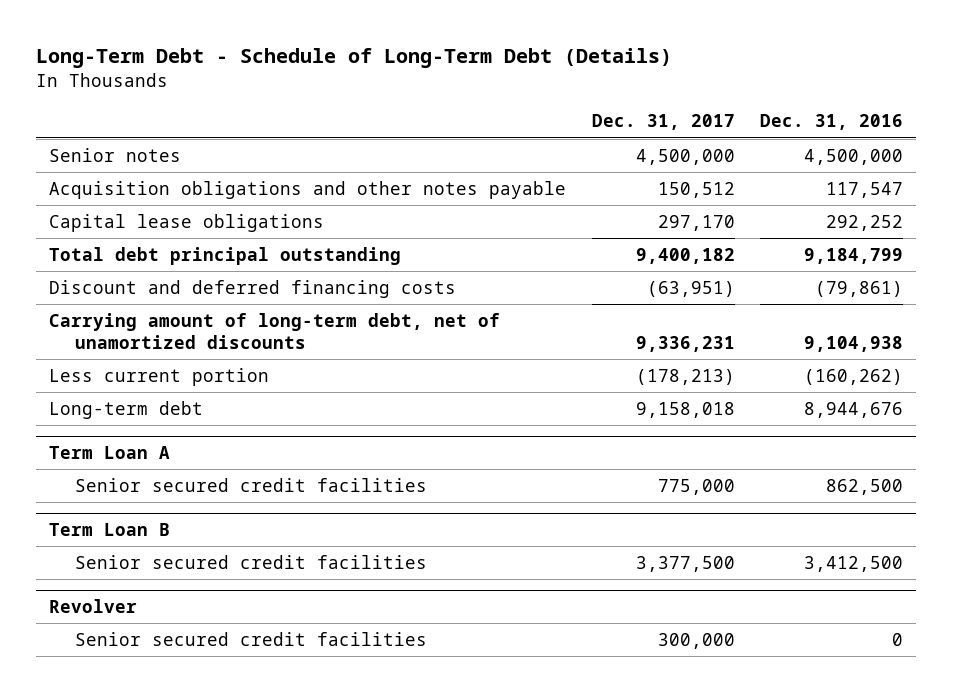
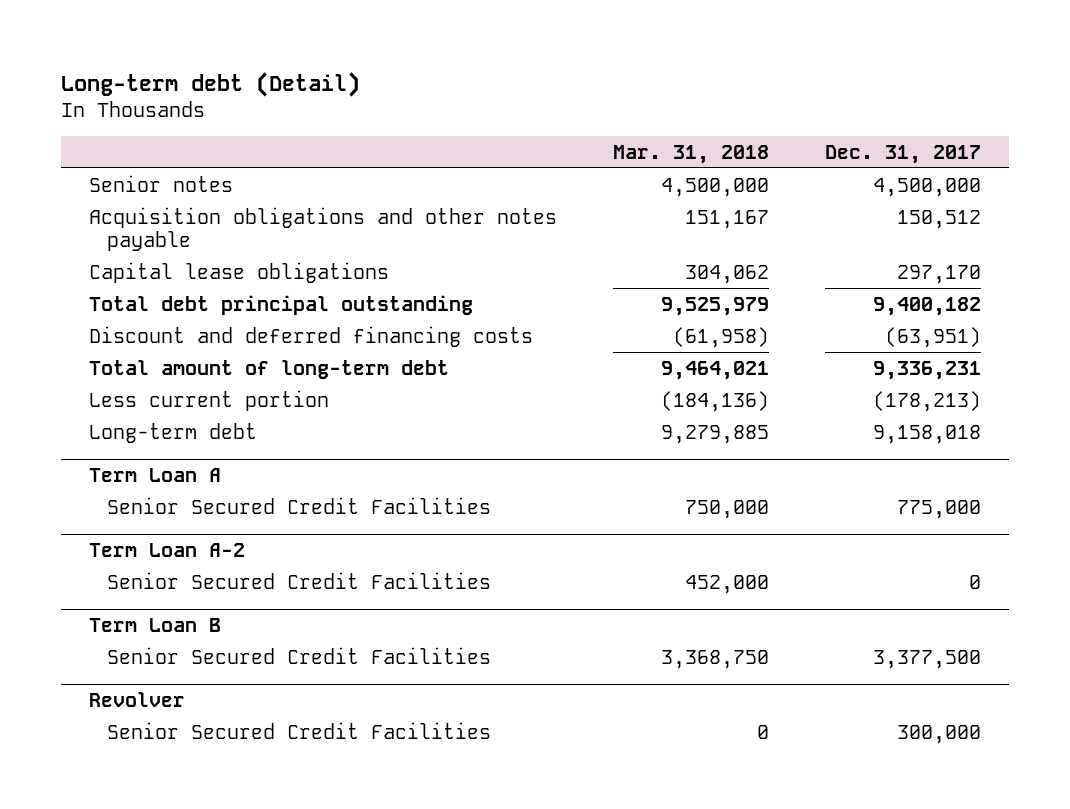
[36,48,673,69] Long-Term Debt - Schedule of Long-Term Debt (Details) -> [60,71,360,97] Long-term debt (Detail)
[760,114,904,131] Dec. 31, 2016 -> none
none -> [612,144,769,164] Mar. 31, 2018
[49,312,501,350] Carrying amount of long-term debt, net of unamortized discounts -> [88,359,449,379] Total amount of long-term debt
[74,477,427,492] Senior secured credit facilities -> [107,496,492,514] Senior Secured Credit Facilities
none -> [88,543,245,558] Term Loan A-2
none -> [107,571,492,589] Senior Secured Credit Facilities
[74,554,427,569] Senior secured credit facilities -> [107,646,492,664] Senior Secured Credit Facilities
[74,631,427,646] Senior secured credit facilities -> [107,721,492,739] Senior Secured Credit Facilities

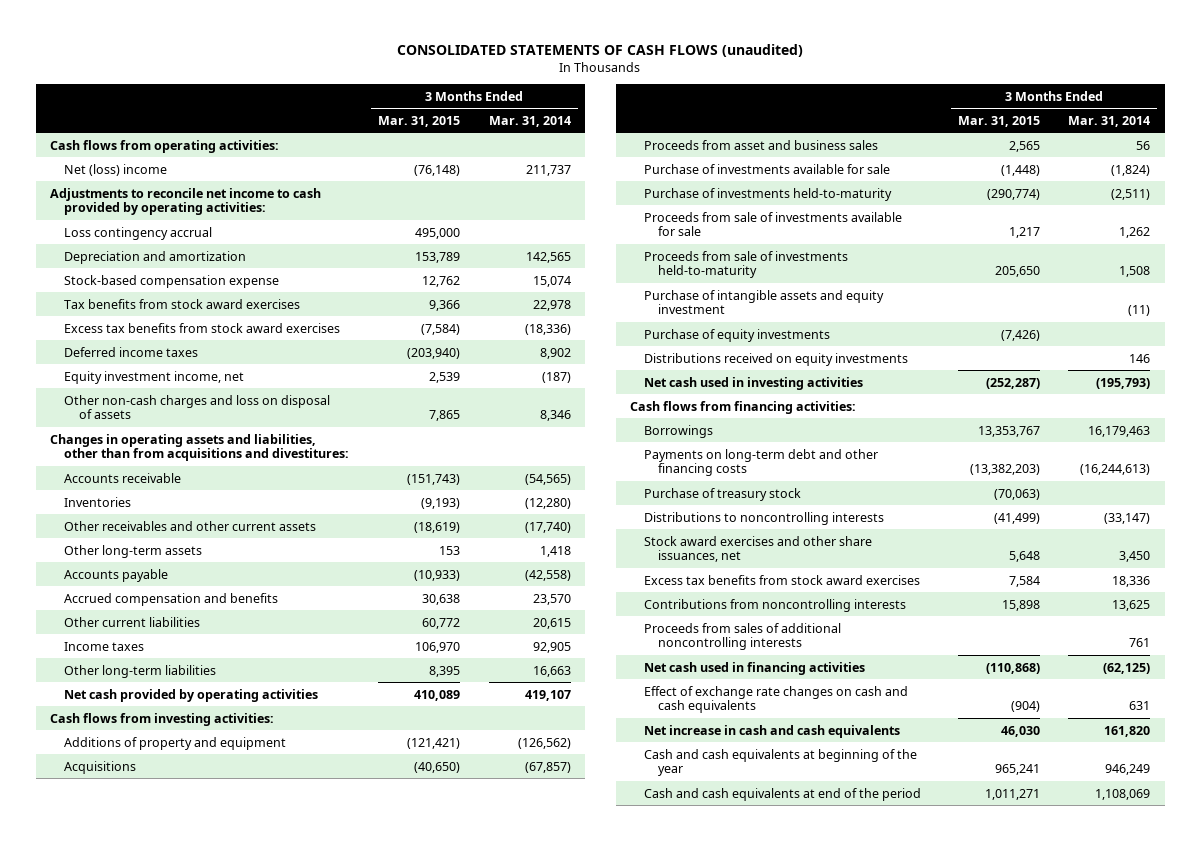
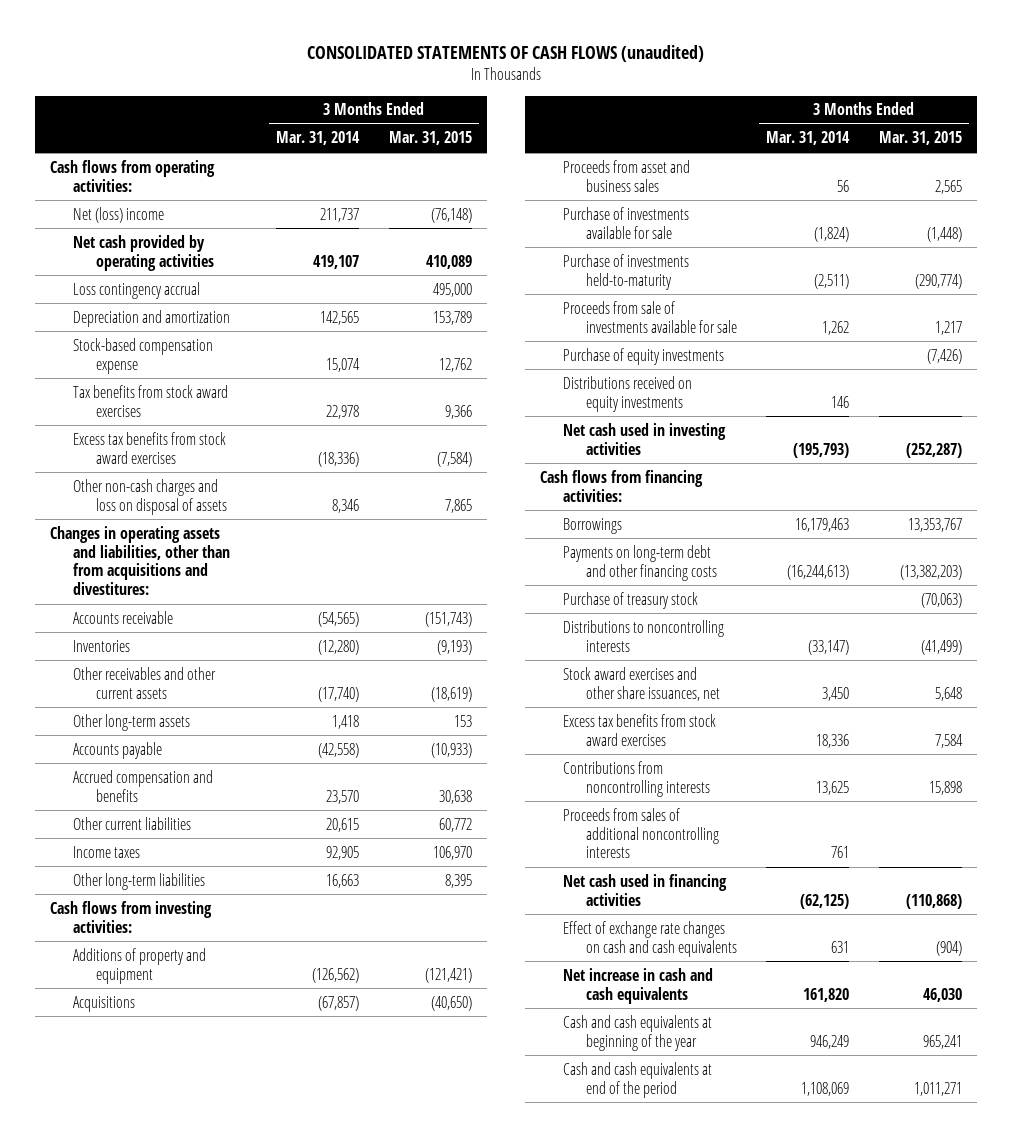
[50,187,322,216] Adjustments to reconcile net income to cash provided by operating activities: -> none
[64,688,319,702] Net cash provided by operating activities -> [72,234,214,271] Net cash provided by operating activities
[64,346,199,357] Deferred income taxes -> none
[64,370,245,384] Equity investment income, net -> none
[644,250,849,279] Proceeds from sale of investments held-to-maturity -> none
[644,289,885,315] Purchase of intangible assets and equity investment -> none

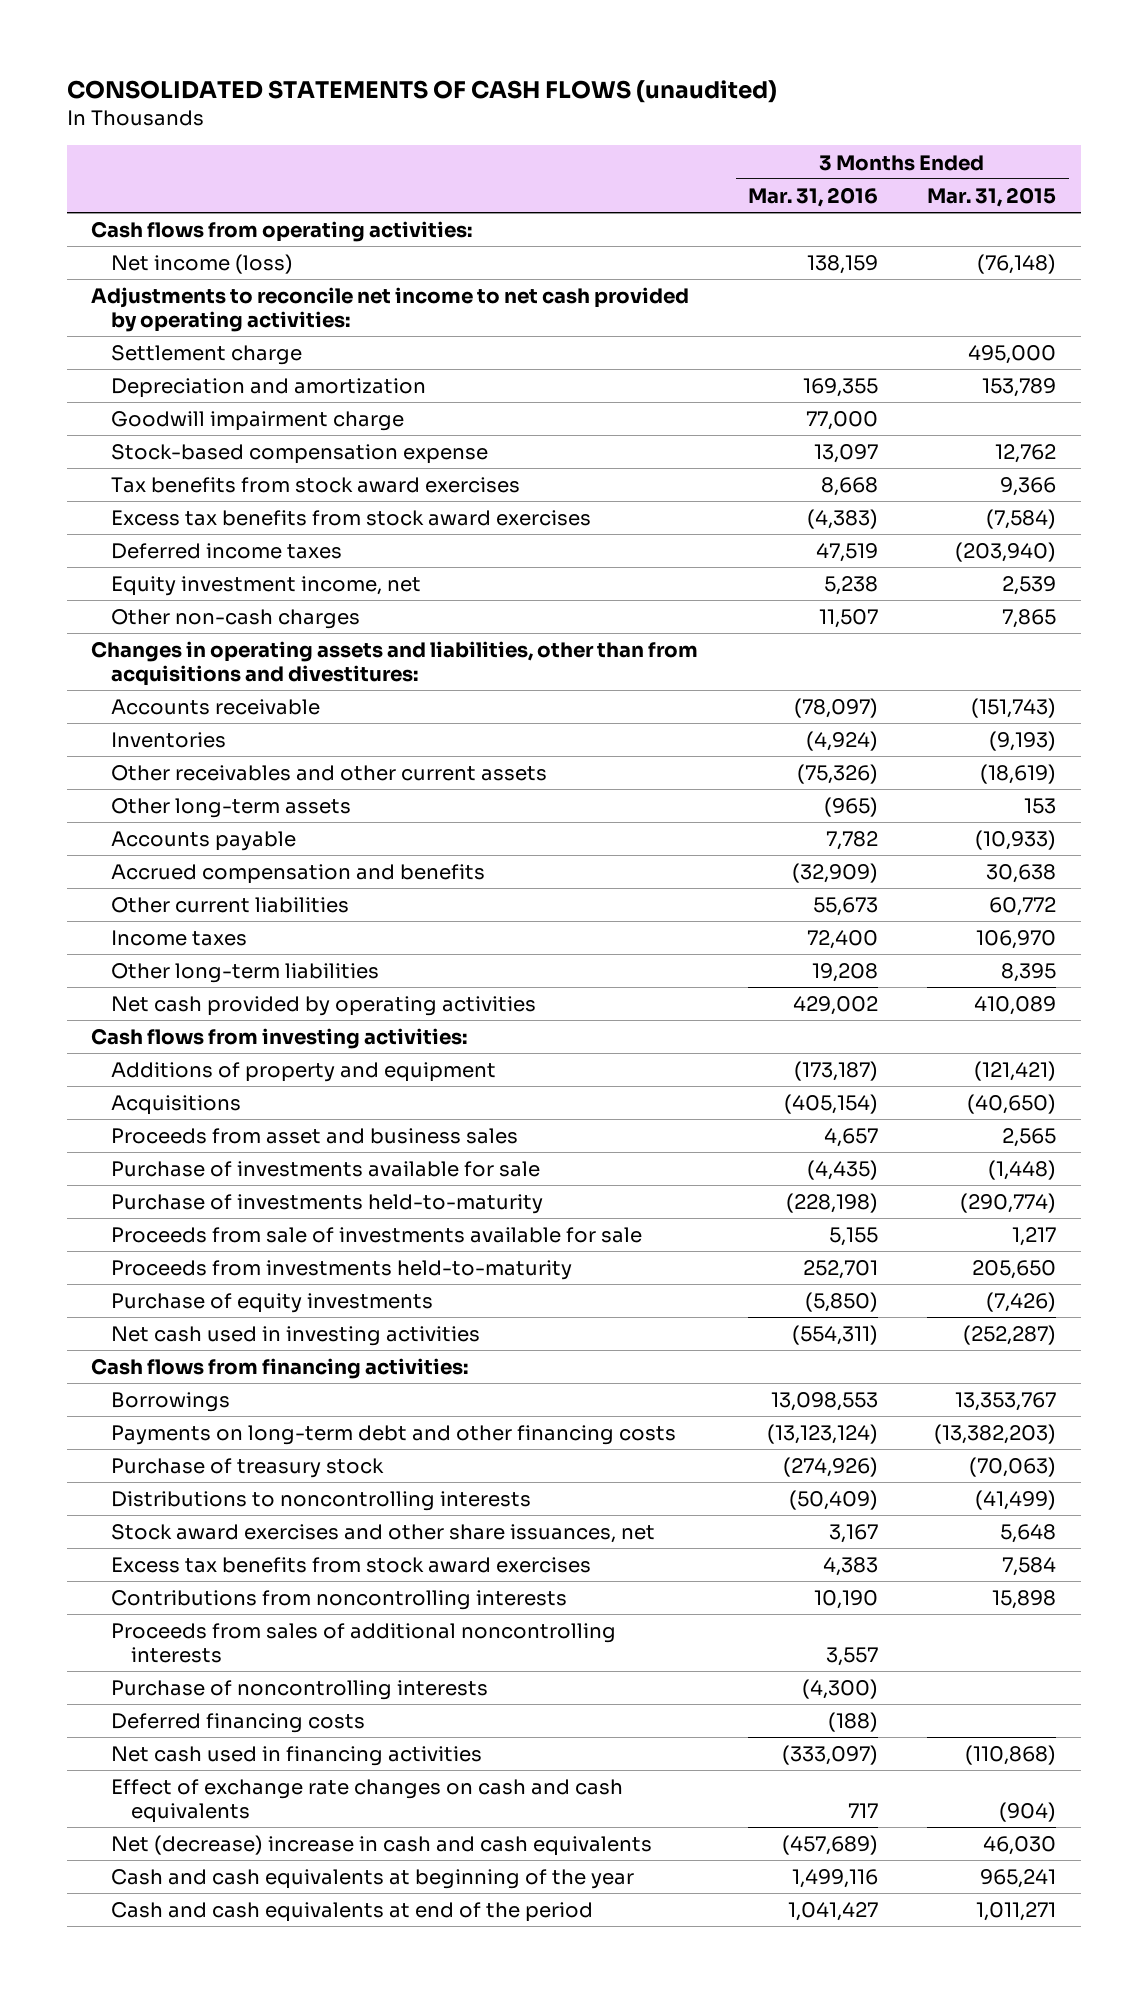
[276,131,361,146] Mar. 31, 2014 -> none
none -> [747,186,878,207] Mar. 31, 2016
[72,206,164,223] Net (loss) income -> [111,254,294,275] Net income (loss)
none -> [91,287,690,333] Adjustments to reconcile net income to net cash provided by operating activities:
[72,281,200,299] Loss contingency accrual -> [111,345,303,366] Settlement charge
none -> [111,411,405,432] Goodwill impairment charge
none -> [111,543,343,560] Deferred income taxes
none -> [111,576,422,597] Equity investment income, net
[72,478,227,515] Other non-cash charges and loss on disposal of assets -> [111,609,361,630] Other non-cash charges
[72,234,214,271] Net cash provided by operating activities -> [111,996,537,1017] Net cash provided by operating activities
none -> [111,1260,573,1281] Proceeds from investments held-to-maturity
[562,375,692,412] Distributions received on equity investments -> none
none -> [111,1680,489,1701] Purchase of noncontrolling interests
none -> [111,1713,366,1734] Deferred financing costs
[562,967,713,1004] Net increase in cash and cash equivalents -> [111,1835,653,1857] Net (decrease) increase in cash and cash equivalents

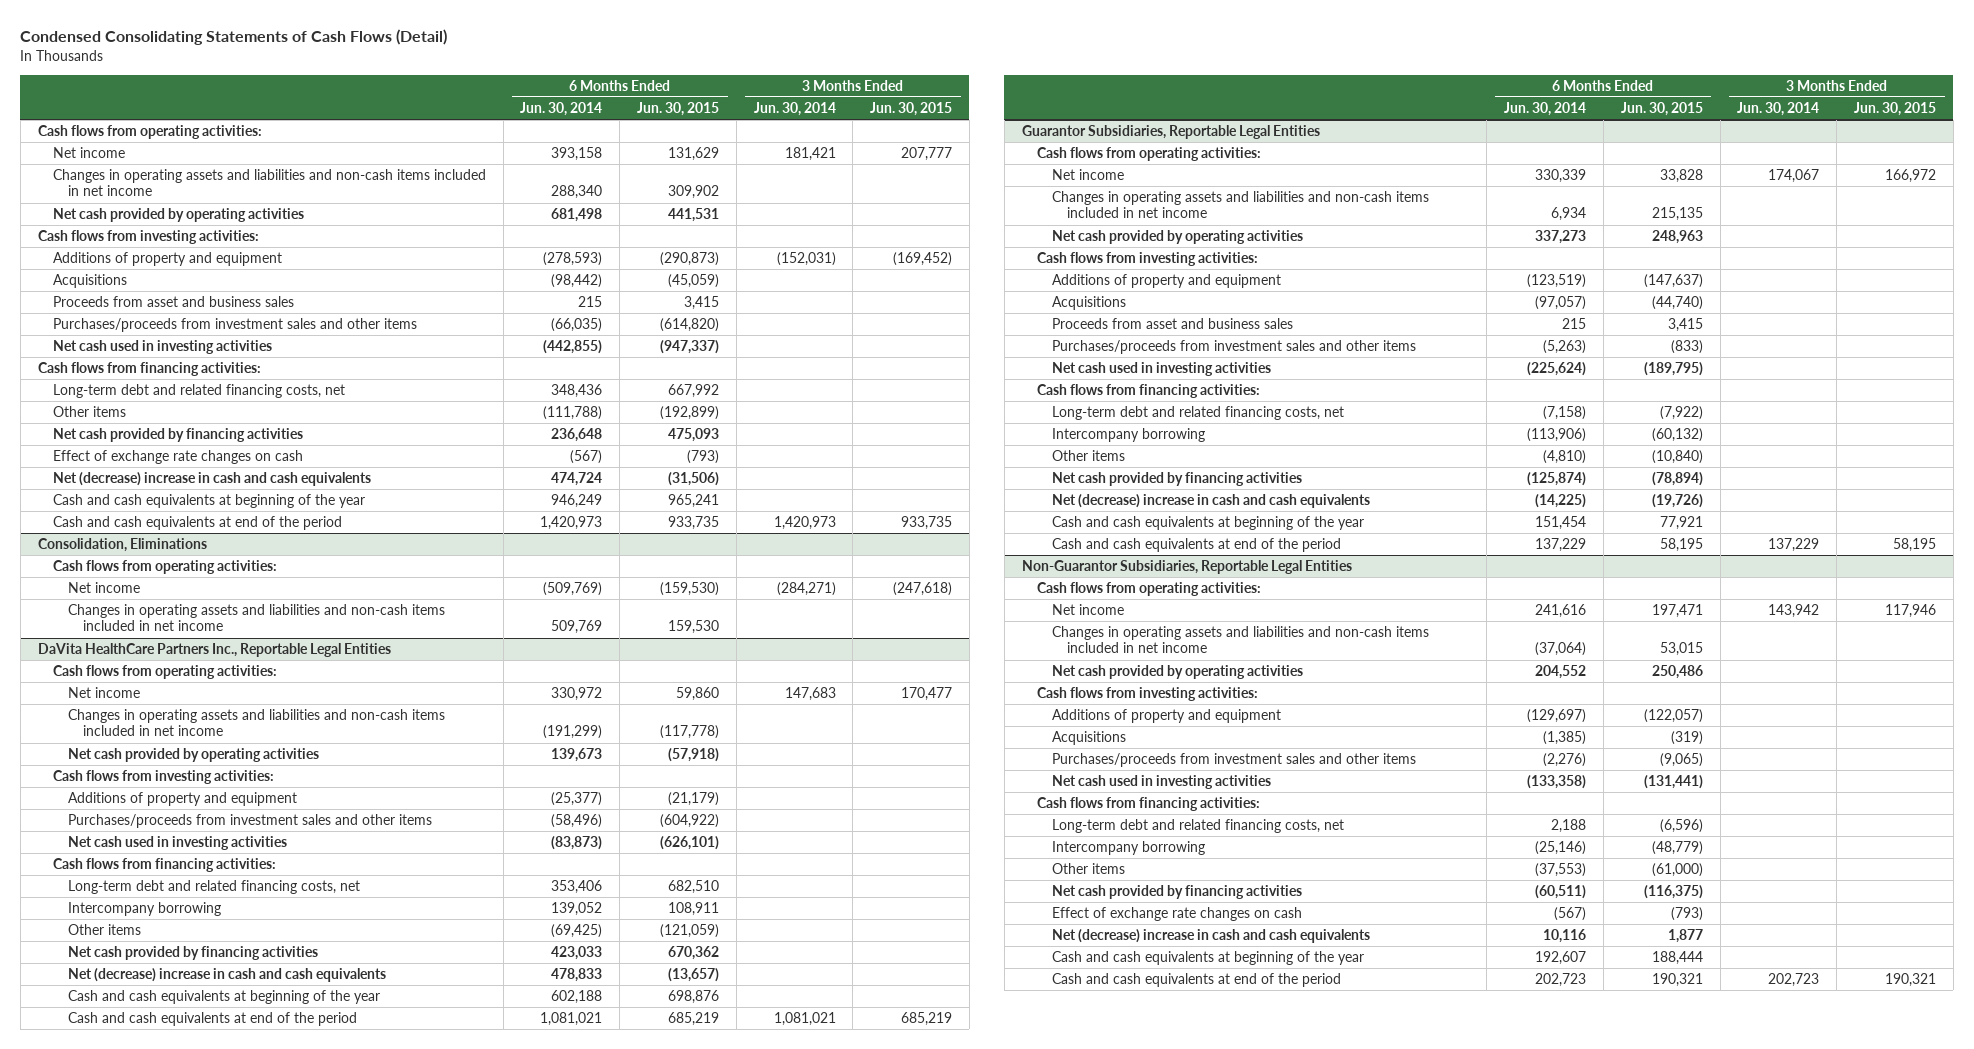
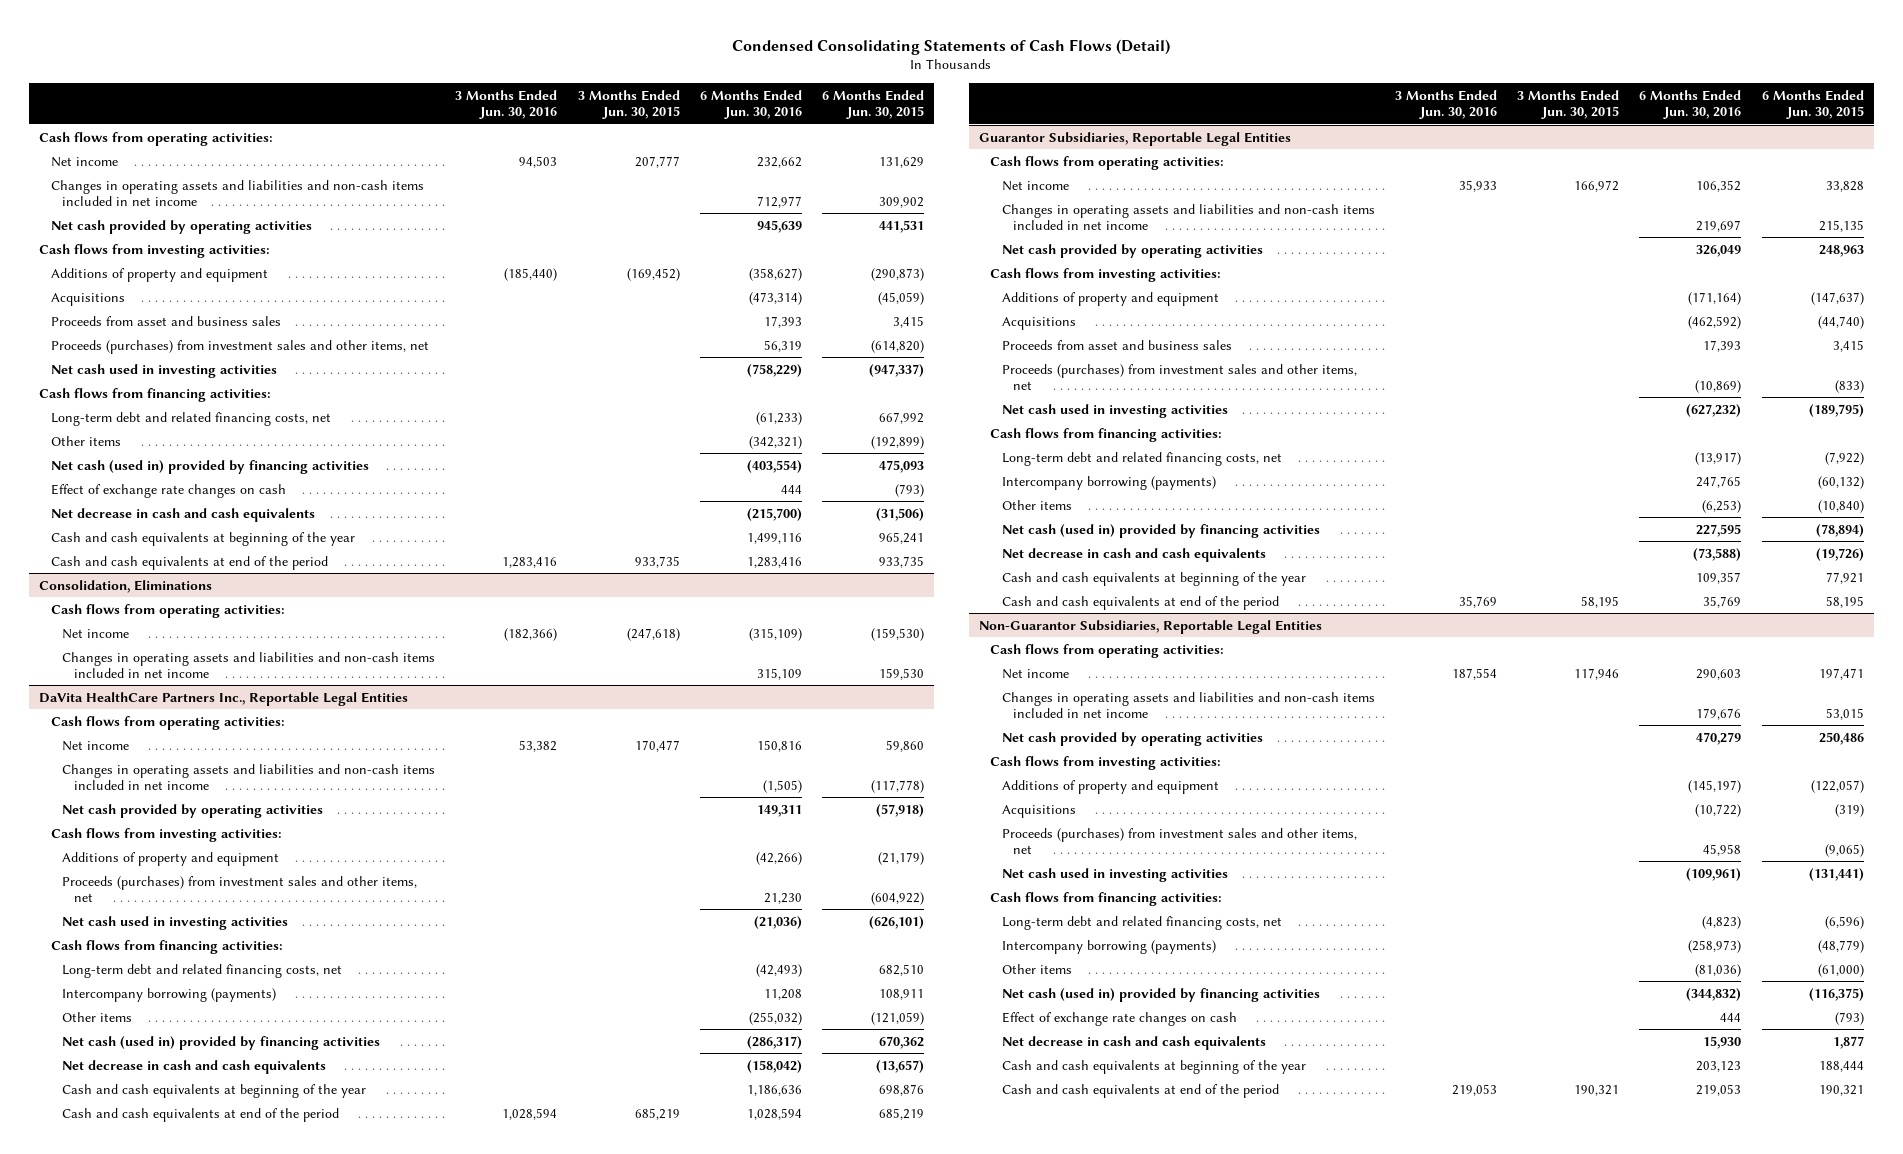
[520,102,603,117] Jun. 30, 2014 -> none
[753,102,836,117] Jun. 30, 2014 -> none
none -> [455,89,558,120] 3 Months Ended Jun. 30, 2016
none -> [699,89,802,120] 6 Months Ended Jun. 30, 2016
[52,318,417,333] Purchases/proceeds from investment sales and other items -> [50,339,429,354] Proceeds (purchases) from investment sales and other items, net
[52,428,303,443] Net cash provided by financing activities -> [50,459,369,474] Net cash (used in) provided by financing activities
[52,472,371,487] Net (decrease) increase in cash and cash equivalents -> [50,507,315,522] Net decrease in cash and cash equivalents
[67,814,432,829] Purchases/proceeds from investment sales and other items -> [62,875,418,902] Proceeds (purchases) from investment sales and other items, net
[67,902,221,917] Intercompany borrowing -> [62,987,277,1002] Intercompany borrowing (payments)
[67,946,318,961] Net cash provided by financing activities -> [62,1035,381,1050] Net cash (used in) provided by financing activities
[67,968,386,983] Net (decrease) increase in cash and cash equivalents -> [62,1059,327,1074] Net decrease in cash and cash equivalents
[1051,340,1416,355] Purchases/proceeds from investment sales and other items -> [1001,363,1357,390] Proceeds (purchases) from investment sales and other items, net
[1051,428,1205,443] Intercompany borrowing -> [1001,475,1216,490] Intercompany borrowing (payments)
[1051,472,1302,487] Net cash provided by financing activities -> [1001,523,1320,538] Net cash (used in) provided by financing activities
[1051,494,1370,509] Net (decrease) increase in cash and cash equivalents -> [1001,547,1266,562] Net decrease in cash and cash equivalents
[1051,753,1416,768] Purchases/proceeds from investment sales and other items -> [1001,827,1357,854] Proceeds (purchases) from investment sales and other items, net
[1051,841,1205,856] Intercompany borrowing -> [1001,939,1216,954] Intercompany borrowing (payments)
[1051,885,1302,900] Net cash provided by financing activities -> [1001,987,1320,1002] Net cash (used in) provided by financing activities
[1051,929,1370,944] Net (decrease) increase in cash and cash equivalents -> [1001,1035,1266,1050] Net decrease in cash and cash equivalents

